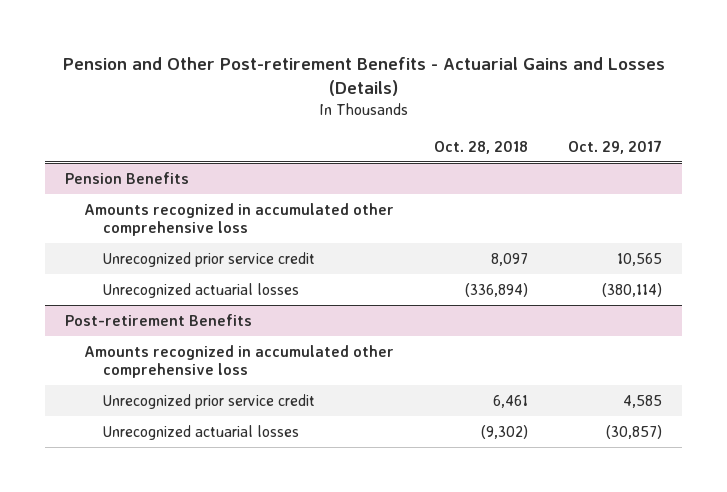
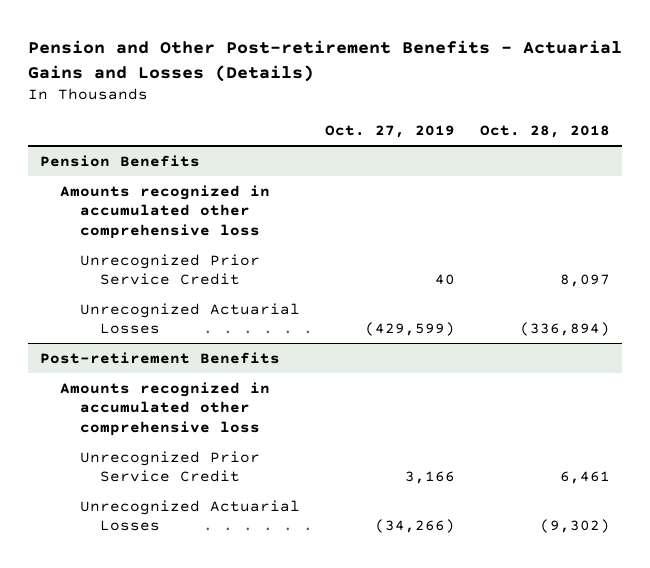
[568,139,663,154] Oct. 29, 2017 -> none
none -> [325,125,456,139] Oct. 27, 2019
[103,251,316,267] Unrecognized prior service credit -> [80,253,261,286] Unrecognized Prior Service Credit
[103,282,300,298] Unrecognized actuarial losses -> [80,302,301,335] Unrecognized Actuarial Losses
[103,393,316,409] Unrecognized prior service credit -> [80,450,261,483] Unrecognized Prior Service Credit
[103,424,300,440] Unrecognized actuarial losses -> [80,499,301,532] Unrecognized Actuarial Losses

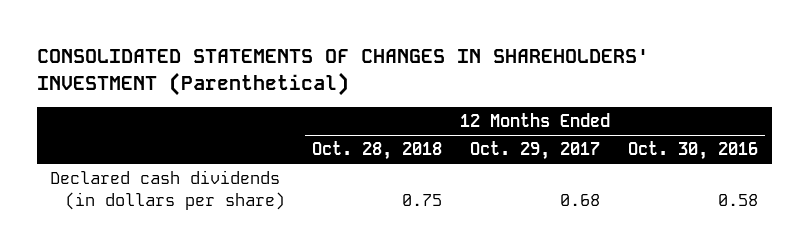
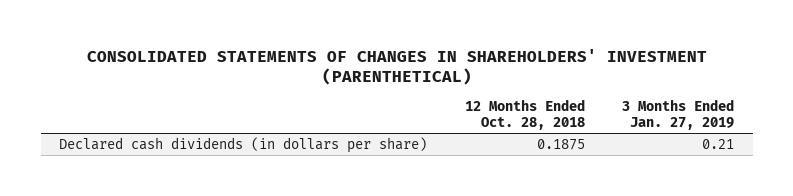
[36,49,649,96] CONSOLIDATED STATEMENTS OF CHANGES IN SHAREHOLDERS' INVESTMENT (Parenthetical) -> [86,48,707,86] CONSOLIDATED STATEMENTS OF CHANGES IN SHAREHOLDERS' INVESTMENT (PARENTHETICAL)
[470,141,601,161] Oct. 29, 2017 -> none
[627,141,758,161] Oct. 30, 2016 -> none
none -> [622,99,735,131] 3 Months Ended Jan. 27, 2019
[402,194,443,207] 0.75 -> [536,139,585,151] 0.1875

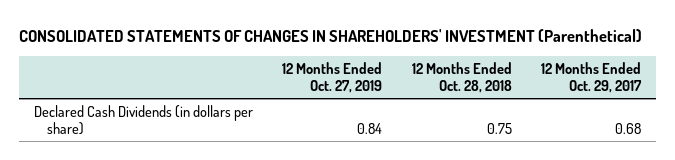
[86,48,707,86] CONSOLIDATED STATEMENTS OF CHANGES IN SHAREHOLDERS' INVESTMENT (PARENTHETICAL) -> [19,28,643,42] CONSOLIDATED STATEMENTS OF CHANGES IN SHAREHOLDERS' INVESTMENT (Parenthetical)
[622,99,735,131] 3 Months Ended Jan. 27, 2019 -> none
none -> [282,62,383,93] 12 Months Ended Oct. 27, 2019
none -> [541,62,643,93] 12 Months Ended Oct. 29, 2017
[59,137,428,154] Declared cash dividends (in dollars per share) -> [33,105,253,135] Declared Cash Dividends (in dollars per share)
[536,139,585,151] 0.1875 -> [486,122,512,134] 0.75

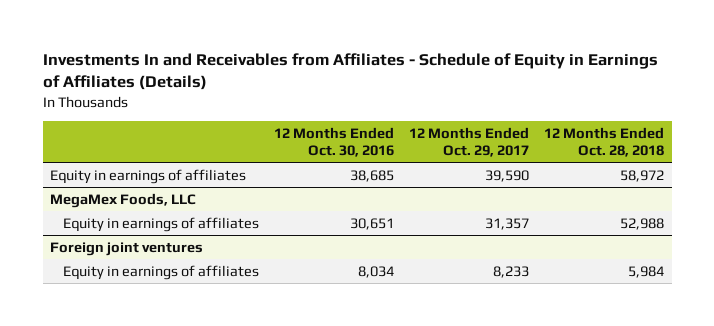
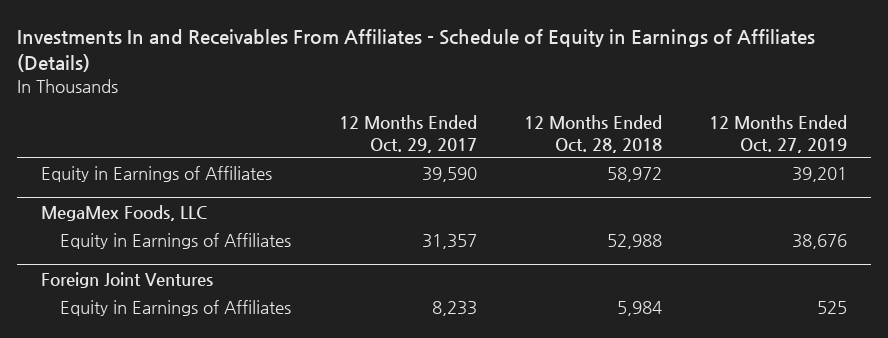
[42,52,658,91] Investments In and Receivables from Affiliates - Schedule of Equity in Earnings of Affiliates (Details) -> [17,29,816,73] Investments In and Receivables From Affiliates - Schedule of Equity in Earnings of Affiliates (Details)
[273,126,394,157] 12 Months Ended Oct. 30, 2016 -> none
none -> [709,115,848,153] 12 Months Ended Oct. 27, 2019
[50,168,247,184] Equity in earnings of affiliates -> [41,165,273,182] Equity in Earnings of Affiliates
[62,216,259,232] Equity in earnings of affiliates -> [60,232,292,249] Equity in Earnings of Affiliates
[50,241,204,256] Foreign joint ventures -> [41,271,214,288] Foreign Joint Ventures
[62,264,259,280] Equity in earnings of affiliates -> [60,299,292,316] Equity in Earnings of Affiliates

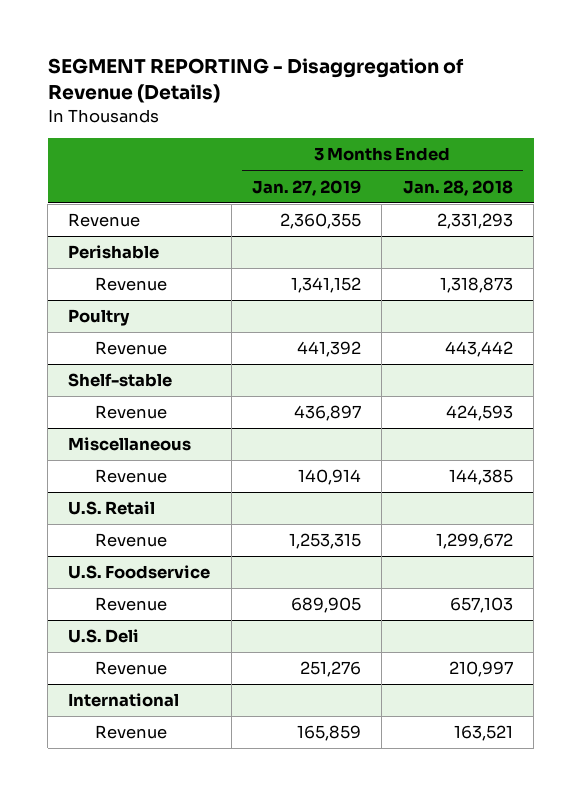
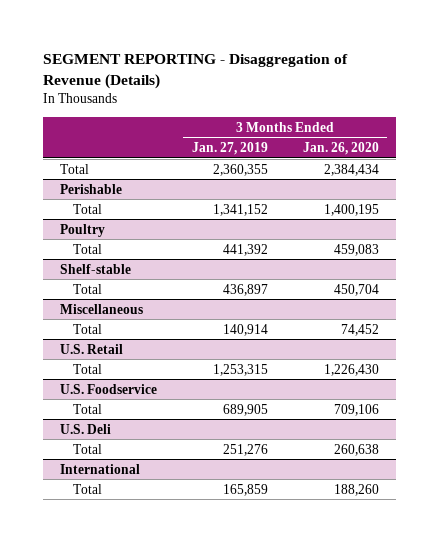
[402,179,513,196] Jan. 28, 2018 -> none
none -> [302,141,379,155] Jan. 26, 2020
[68,213,141,228] Revenue -> [59,163,89,174] Total
[94,277,167,292] Revenue -> [73,203,103,214] Total
[94,341,167,356] Revenue -> [73,243,103,254] Total
[94,405,167,420] Revenue -> [73,283,103,294] Total
[94,469,167,484] Revenue -> [73,323,103,334] Total
[94,533,167,548] Revenue -> [73,363,103,374] Total
[94,597,167,612] Revenue -> [73,403,103,414] Total
[94,661,167,676] Revenue -> [73,443,103,454] Total
[94,725,167,740] Revenue -> [73,483,103,494] Total

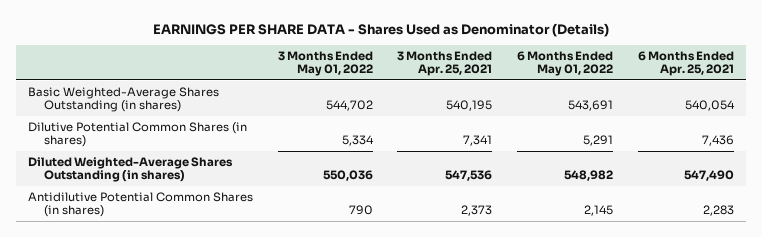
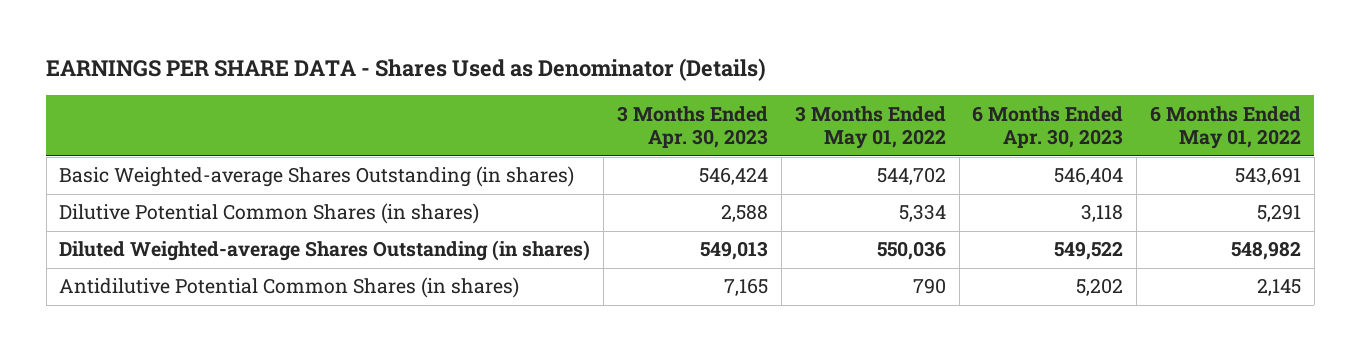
[397,50,493,77] 3 Months Ended Apr. 25, 2021 -> none
[637,50,734,77] 6 Months Ended Apr. 25, 2021 -> none
none -> [617,105,769,149] 3 Months Ended Apr. 30, 2023
none -> [972,105,1124,149] 6 Months Ended Apr. 30, 2023
[28,86,220,113] Basic Weighted-Average Shares Outstanding (in shares) -> [59,166,575,188] Basic Weighted-average Shares Outstanding (in shares)
[28,156,234,183] Diluted Weighted-Average Shares Outstanding (in shares) -> [59,240,591,262] Diluted Weighted-average Shares Outstanding (in shares)

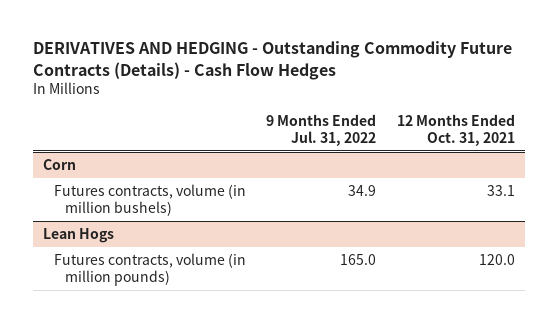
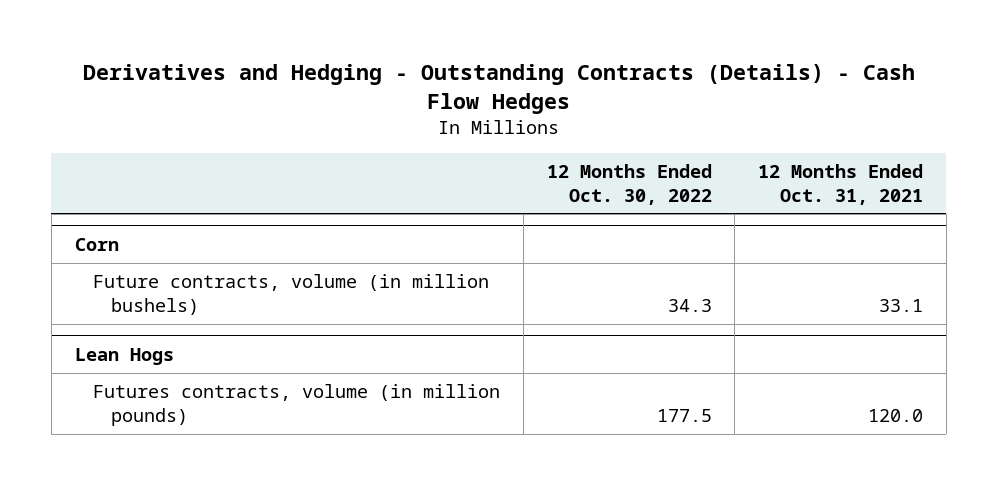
[32,41,512,80] DERIVATIVES AND HEDGING - Outstanding Commodity Future Contracts (Details) - Cash Flow Hedges -> [82,64,915,115] Derivatives and Hedging - Outstanding Contracts (Details) - Cash Flow Hedges
[266,113,377,146] 9 Months Ended Jul. 31, 2022 -> none
none -> [546,163,712,205] 12 Months Ended Oct. 30, 2022
[53,184,246,216] Futures contracts, volume (in million bushels) -> [93,274,490,315] Future contracts, volume (in million bushels)

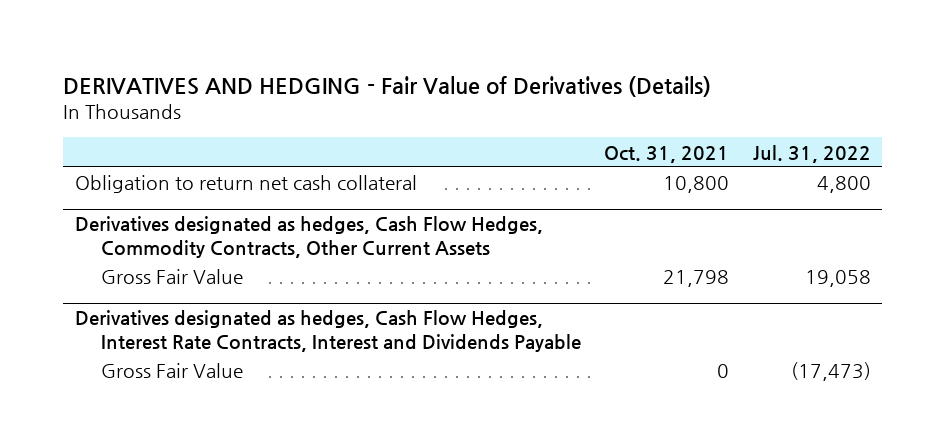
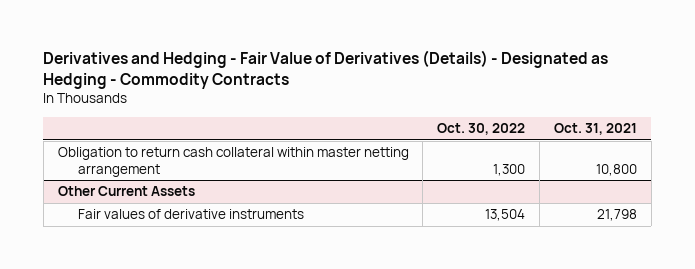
[62,75,711,97] DERIVATIVES AND HEDGING - Fair Value of Derivatives (Details) -> [43,50,609,90] Derivatives and Hedging - Fair Value of Derivatives (Details) - Designated as Hedging - Commodity Contracts
[752,144,871,163] Jul. 31, 2022 -> none
none -> [437,123,526,136] Oct. 30, 2022
[74,216,543,259] Derivatives designated as hedges, Cash Flow Hedges, Commodity Contracts, Other Current Assets -> none
[74,310,581,353] Derivatives designated as hedges, Cash Flow Hedges, Interest Rate Contracts, Interest and Dividends Payable -> none
[100,363,243,379] Gross Fair Value -> none
[74,175,417,194] Obligation to return net cash collateral -> [57,147,409,177] Obligation to return cash collateral within master netting arrangement
none -> [57,186,195,197] Other Current Assets
[100,269,243,285] Gross Fair Value -> [78,209,305,220] Fair values of derivative instruments

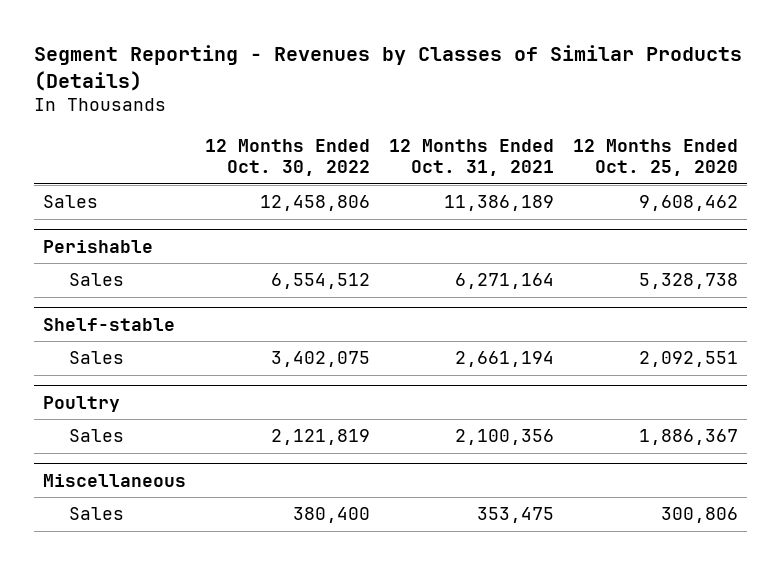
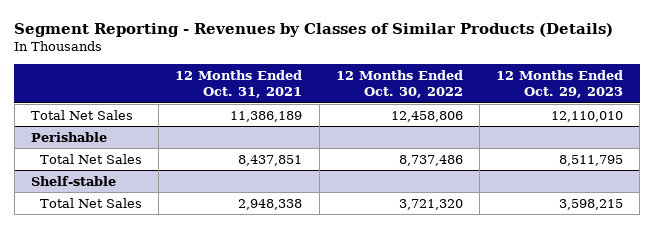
[572,139,738,177] 12 Months Ended Oct. 25, 2020 -> none
none -> [496,70,624,99] 12 Months Ended Oct. 29, 2023
[43,195,99,209] Sales -> [30,109,133,120] Total Net Sales
[69,273,125,287] Sales -> [40,153,143,164] Total Net Sales
[270,273,370,290] 6,554,512 -> [398,154,463,166] 8,737,486
[454,273,554,290] 6,271,164 -> [238,154,303,166] 8,437,851
[43,395,121,412] Poultry -> none
[69,429,125,443] Sales -> none
[43,473,187,487] Miscellaneous -> none
[69,507,125,521] Sales -> none
[69,351,125,365] Sales -> [40,197,143,208] Total Net Sales
[270,351,370,368] 3,402,075 -> [398,198,463,210] 3,721,320
[454,351,554,368] 2,661,194 -> [238,198,303,210] 2,948,338

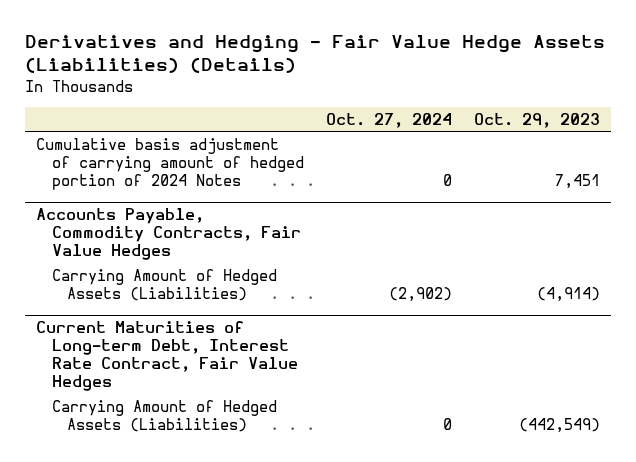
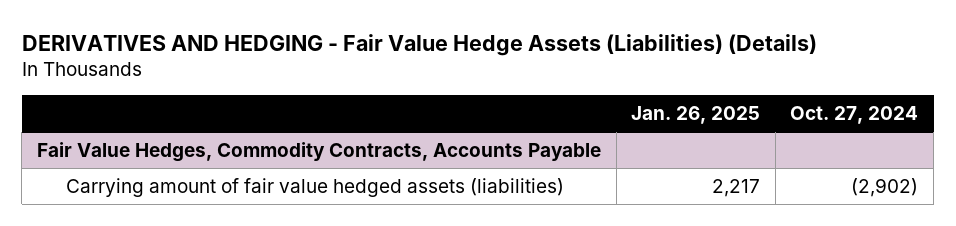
[24,34,605,74] Derivatives and Hedging - Fair Value Hedge Assets (Liabilities) (Details) -> [21,34,817,57] DERIVATIVES AND HEDGING - Fair Value Hedge Assets (Liabilities) (Details)
[473,112,600,128] Oct. 29, 2023 -> none
none -> [631,106,761,125] Jan. 26, 2025
[35,138,304,191] Cumulative basis adjustment of carrying amount of hedged portion of 2024 Notes -> none
[35,321,298,392] Current Maturities of Long-term Debt, Interest Rate Contract, Fair Value Hedges -> none
[51,400,277,433] Carrying Amount of Hedged Assets (Liabilities) -> none
[35,208,301,261] Accounts Payable, Commodity Contracts, Fair Value Hedges -> [37,141,602,162] Fair Value Hedges, Commodity Contracts, Accounts Payable
[51,269,277,302] Carrying Amount of Hedged Assets (Liabilities) -> [65,177,564,197] Carrying amount of fair value hedged assets (liabilities)

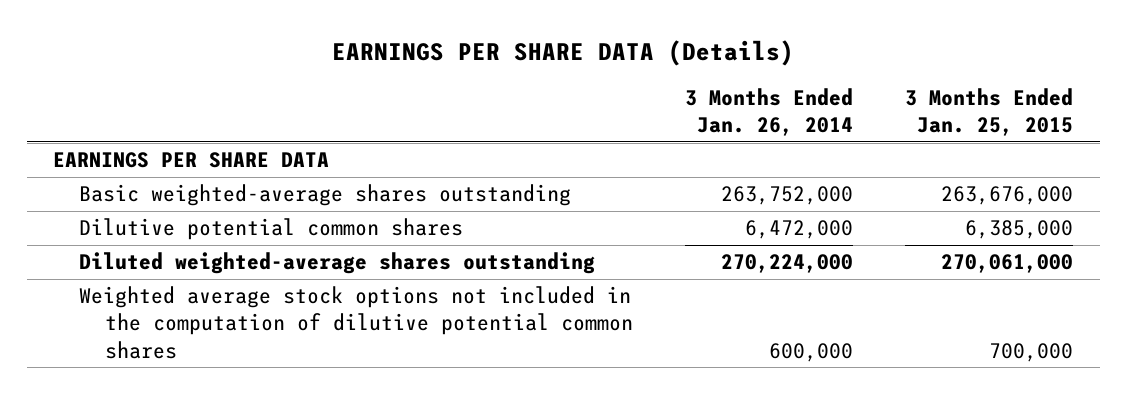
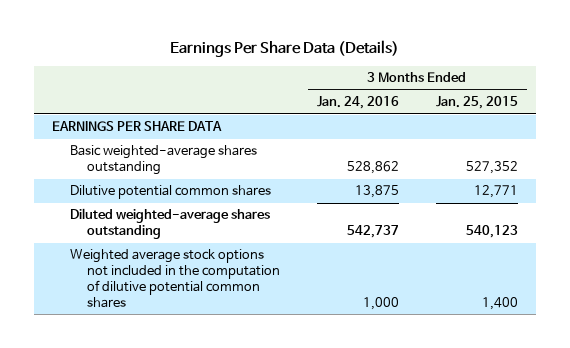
[332,39,795,66] EARNINGS PER SHARE DATA (Details) -> [170,40,400,58] Earnings Per Share Data (Details)
[685,87,854,137] 3 Months Ended Jan. 26, 2014 -> none
none -> [316,96,399,110] Jan. 24, 2016
[941,186,1074,206] 263,676,000 -> [465,161,518,175] 527,352
[965,220,1074,240] 6,385,000 -> [473,185,518,199] 12,771
[941,254,1074,274] 270,061,000 -> [465,225,518,239] 540,123
[989,342,1074,362] 700,000 -> [481,296,518,310] 1,400

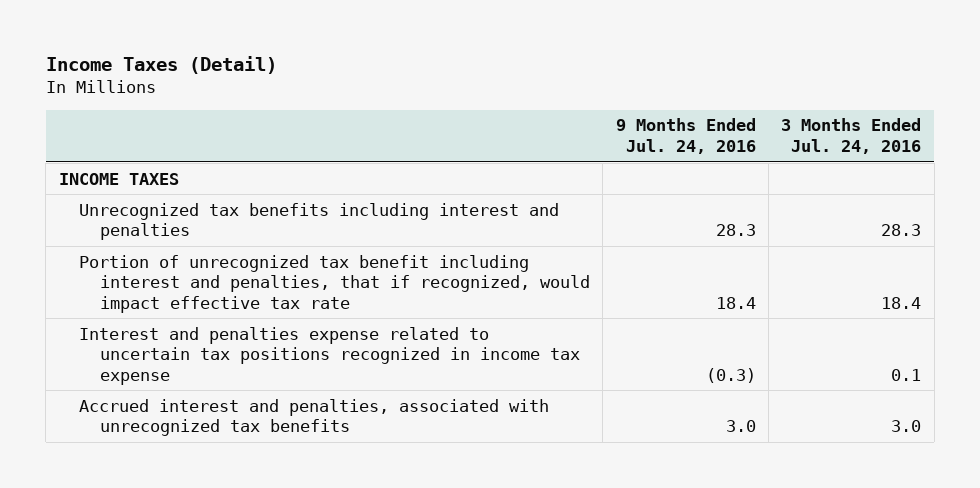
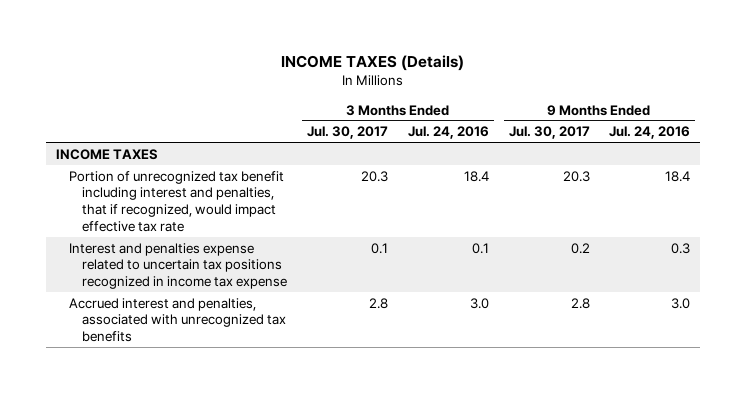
[45,56,277,75] Income Taxes (Detail) -> [281,54,465,71] INCOME TAXES (Details)
none -> [307,126,389,140] Jul. 30, 2017
none -> [508,126,590,140] Jul. 30, 2017
[79,202,560,241] Unrecognized tax benefits including interest and penalties -> none
[705,367,756,383] (0.3) -> [671,242,691,254] 0.3

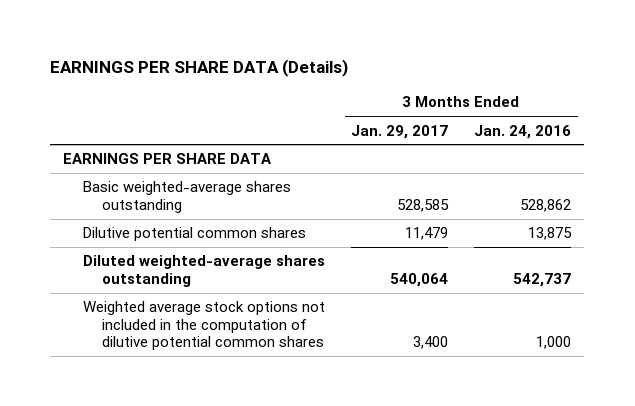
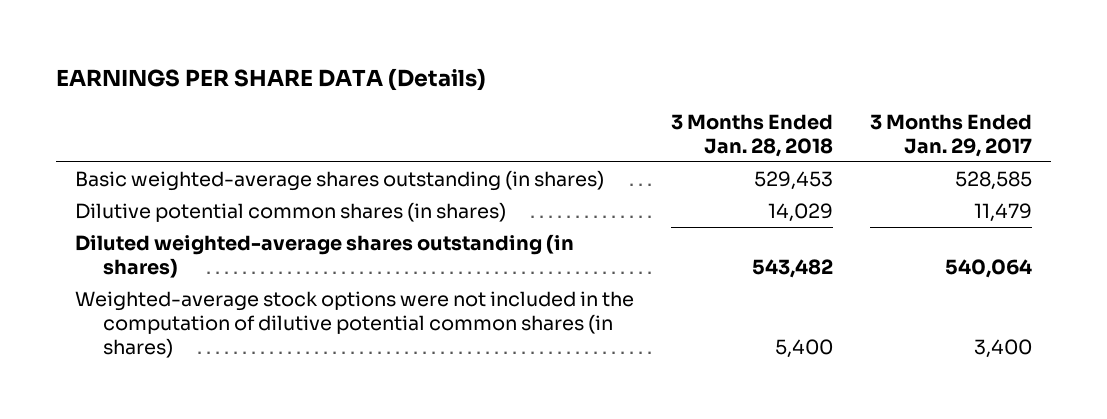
[474,124,572,139] Jan. 24, 2016 -> none
none -> [670,113,833,157] 3 Months Ended Jan. 28, 2018
[63,153,273,165] EARNINGS PER SHARE DATA -> none
[82,181,291,213] Basic weighted-average shares outstanding -> [74,170,604,192] Basic weighted-average shares outstanding (in shares)
[82,227,306,242] Dilutive potential common shares -> [74,202,506,223] Dilutive potential common shares (in shares)
[82,255,325,287] Diluted weighted-average shares outstanding -> [74,234,574,279] Diluted weighted-average shares outstanding (in shares)
[82,301,325,351] Weighted average stock options not included in the computation of dilutive potential common shares -> [74,291,634,359] Weighted-average stock options were not included in the computation of dilutive potential common shares (in shares)

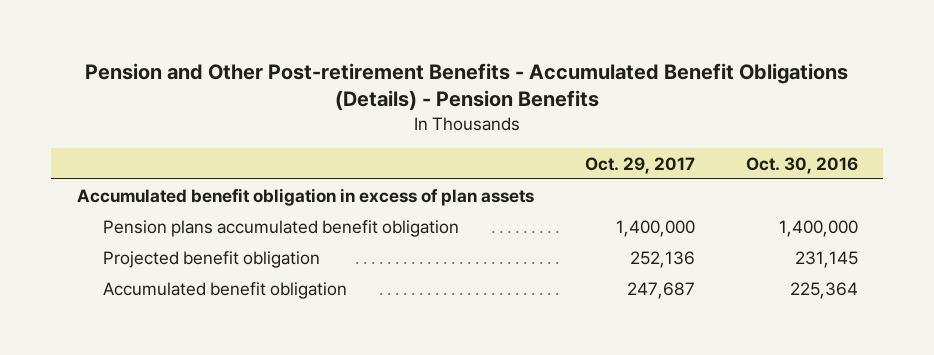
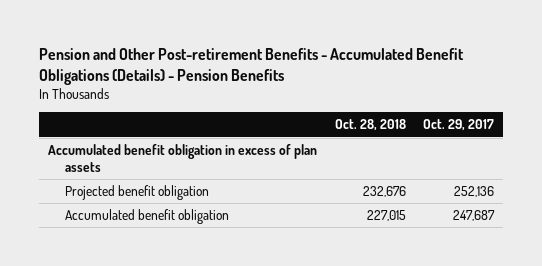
[745,156,858,174] Oct. 30, 2016 -> none
none -> [334,119,406,132] Oct. 28, 2018
[103,219,460,237] Pension plans accumulated benefit obligation -> none

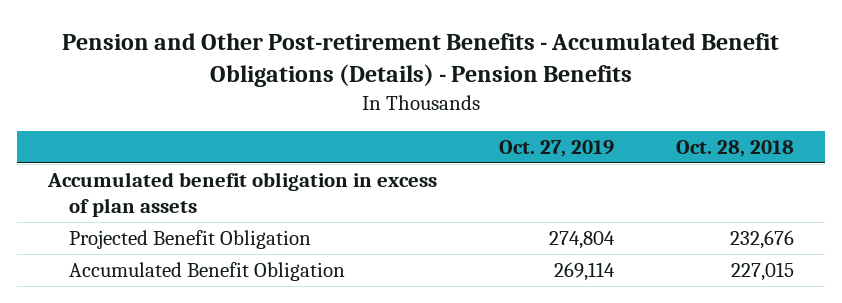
[423,119,495,132] Oct. 29, 2017 -> none
none -> [499,139,615,157] Oct. 27, 2019
[64,185,209,201] Projected benefit obligation -> [69,229,312,249] Projected Benefit Obligation
[64,209,229,225] Accumulated benefit obligation -> [69,261,346,281] Accumulated Benefit Obligation

